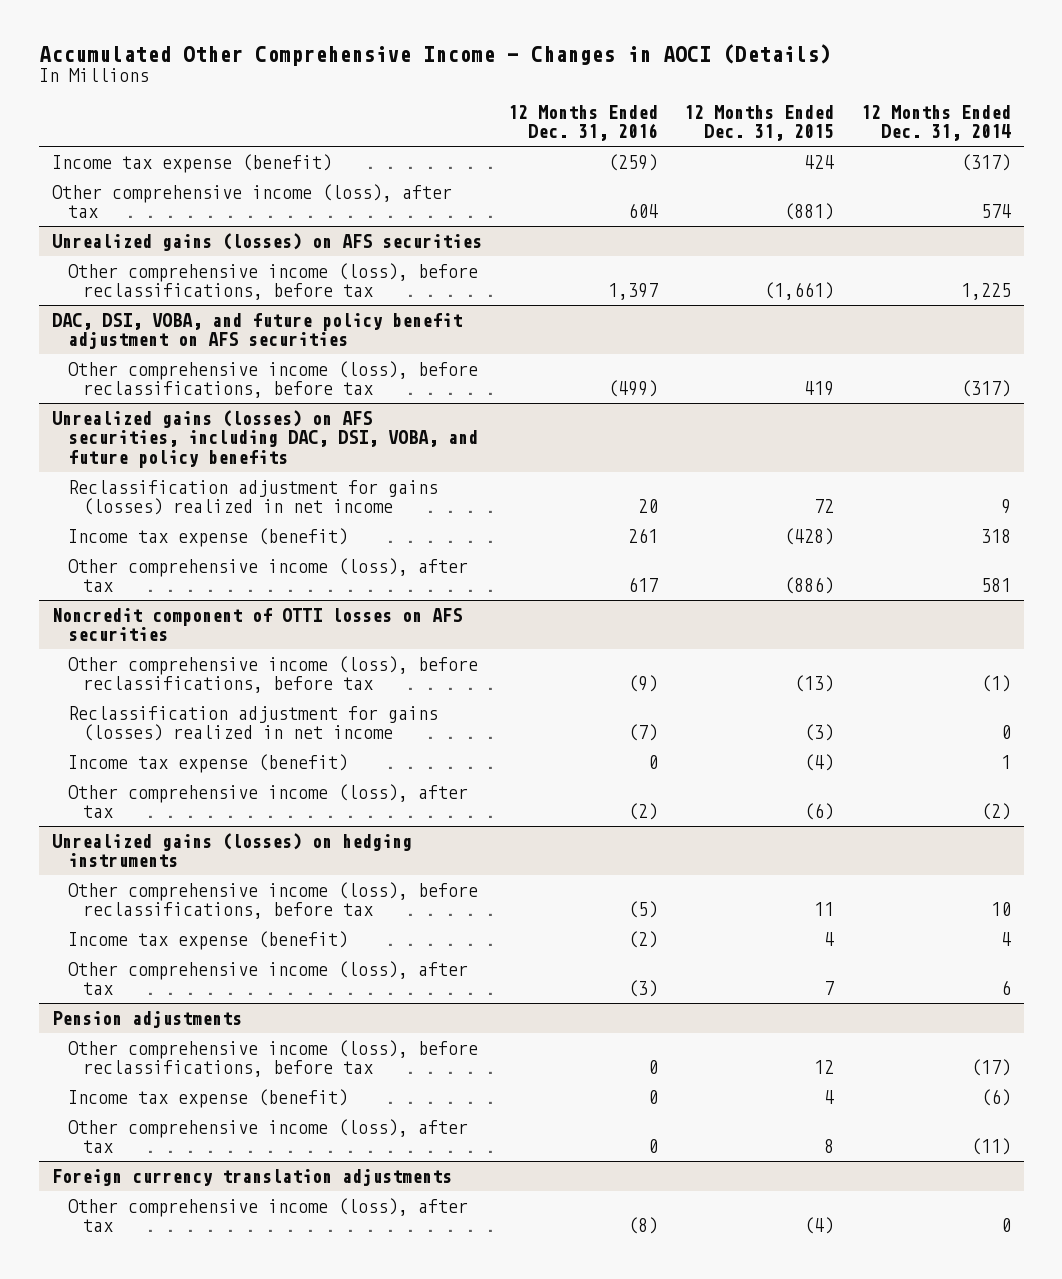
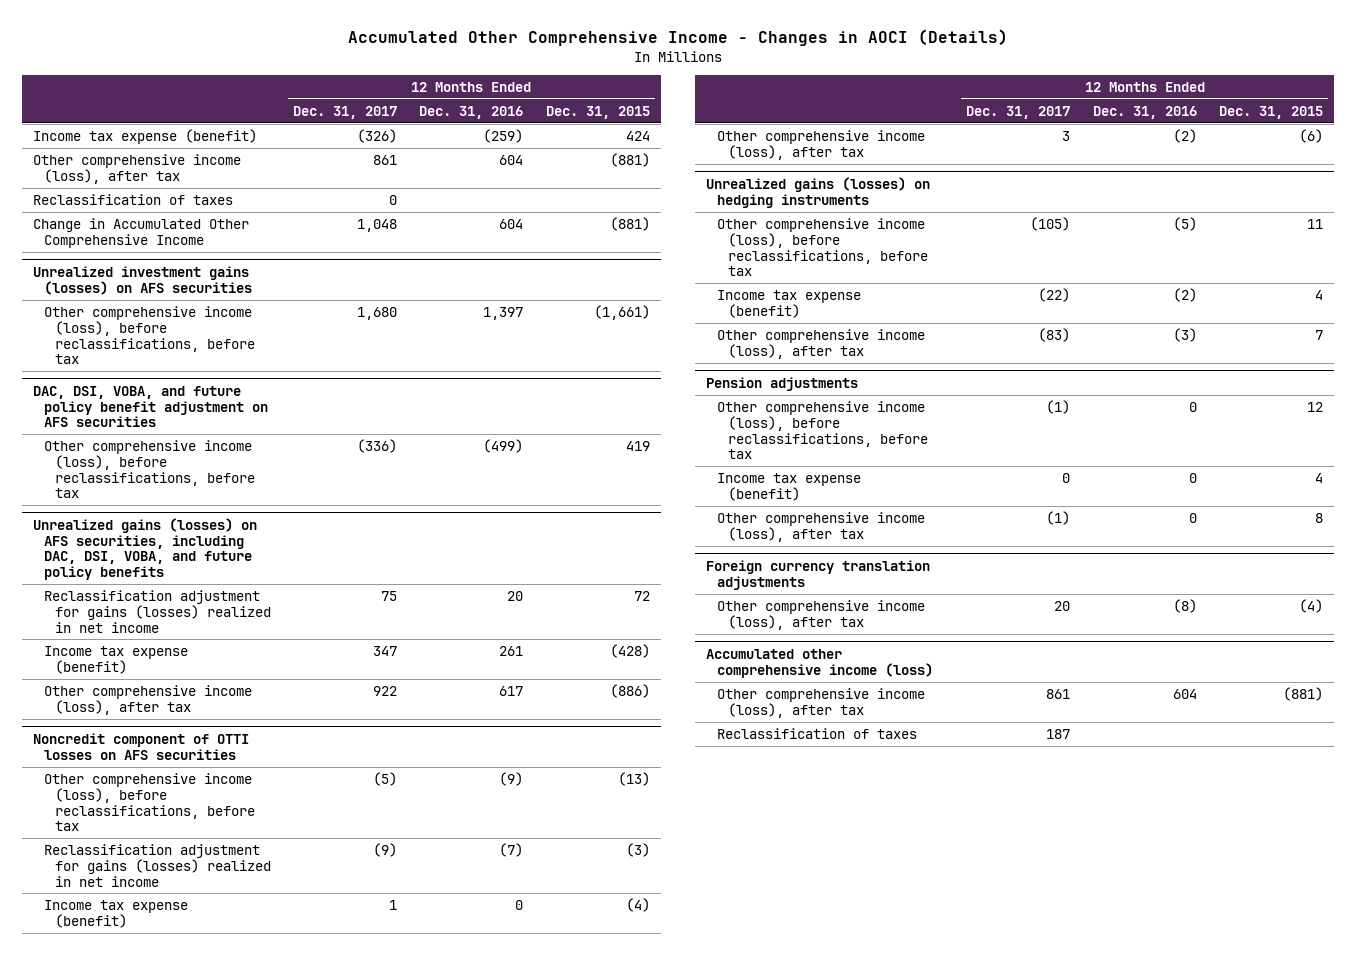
[860,104,1011,142] 12 Months Ended Dec. 31, 2014 -> none
none -> [293,105,398,119] Dec. 31, 2017
none -> [32,193,233,205] Reclassification of taxes
none -> [32,217,249,248] Change in Accumulated Other Comprehensive Income
[51,232,482,251] Unrealized gains (losses) on AFS securities -> [32,265,252,295] Unrealized investment gains (losses) on AFS securities
none -> [706,648,934,678] Accumulated other comprehensive income (loss)
none -> [717,687,926,718] Other comprehensive income (loss), after tax
none -> [717,727,918,739] Reclassification of taxes

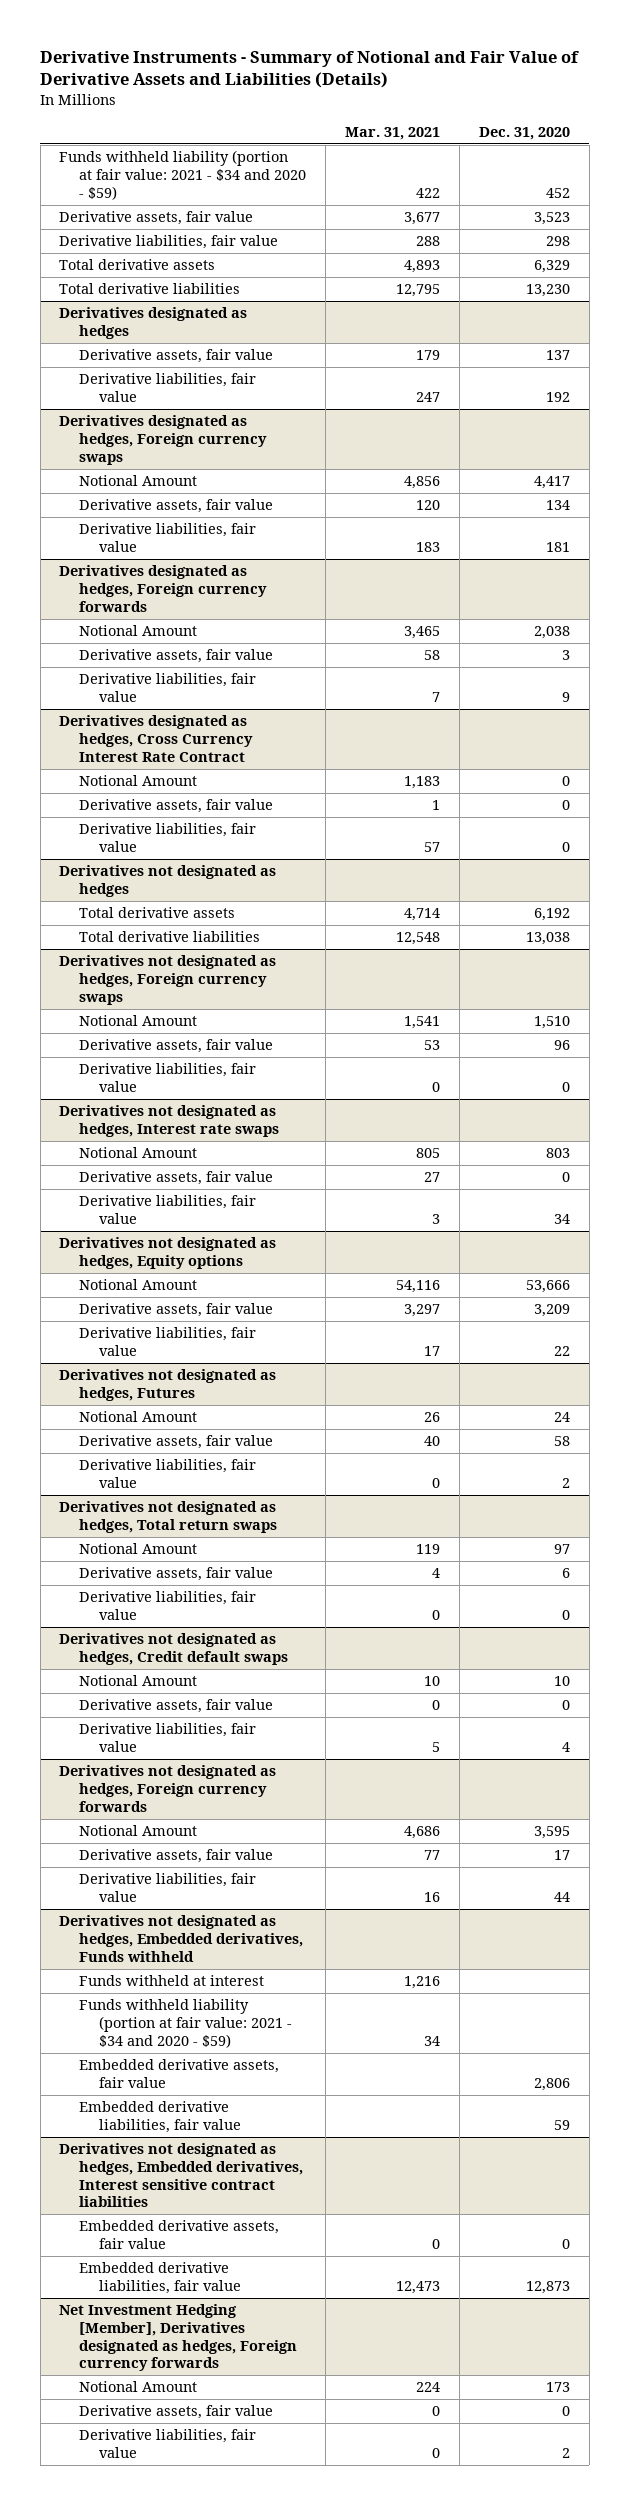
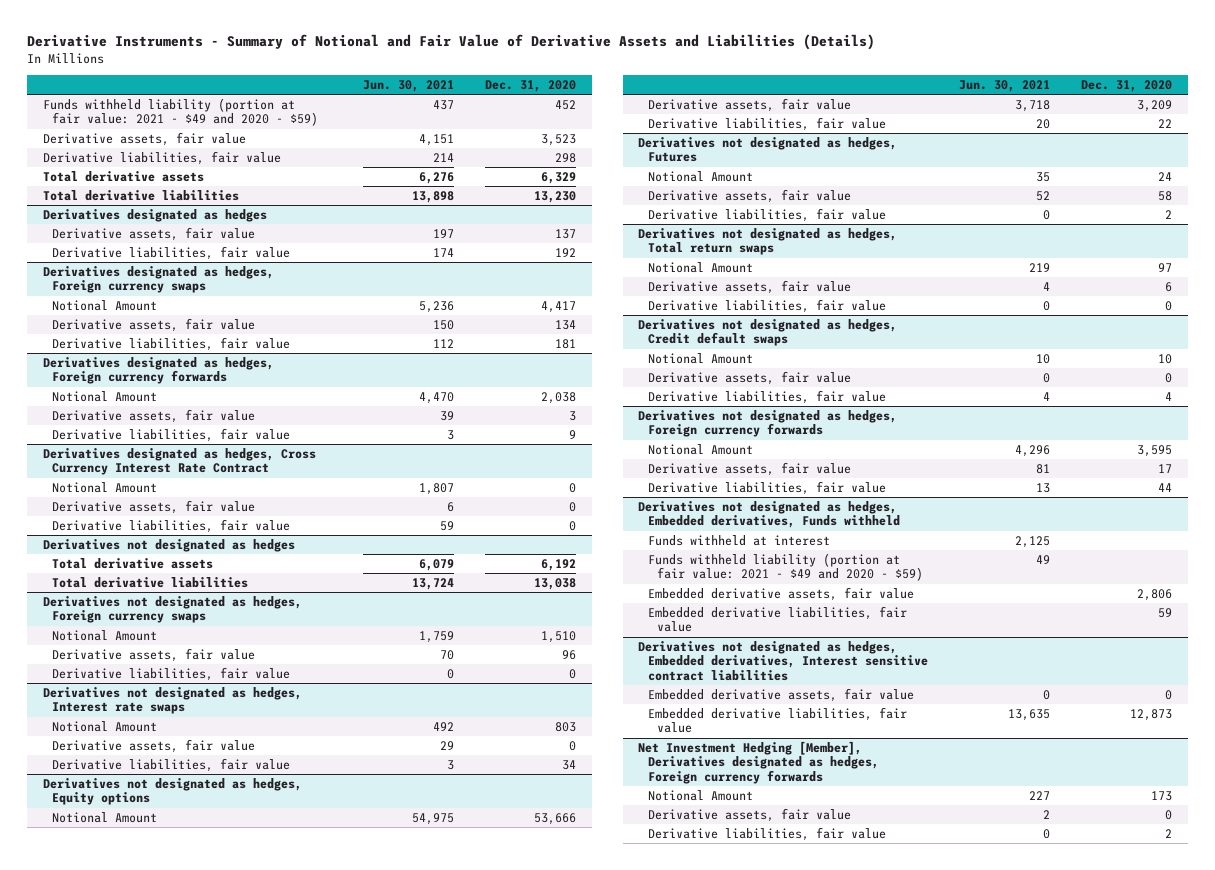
[345,126,441,140] Mar. 31, 2021 -> none
none -> [363,79,455,92] Jun. 30, 2021
[59,150,307,200] Funds withheld liability (portion at fair value: 2021 - $34 and 2020 - $59) -> [42,97,318,127] Funds withheld liability (portion at fair value: 2021 - $49 and 2020 - $59)
[79,1999,293,2048] Funds withheld liability (portion at fair value: 2021 - $34 and 2020 - $59) -> [647,552,923,582] Funds withheld liability (portion at fair value: 2021 - $49 and 2020 - $59)

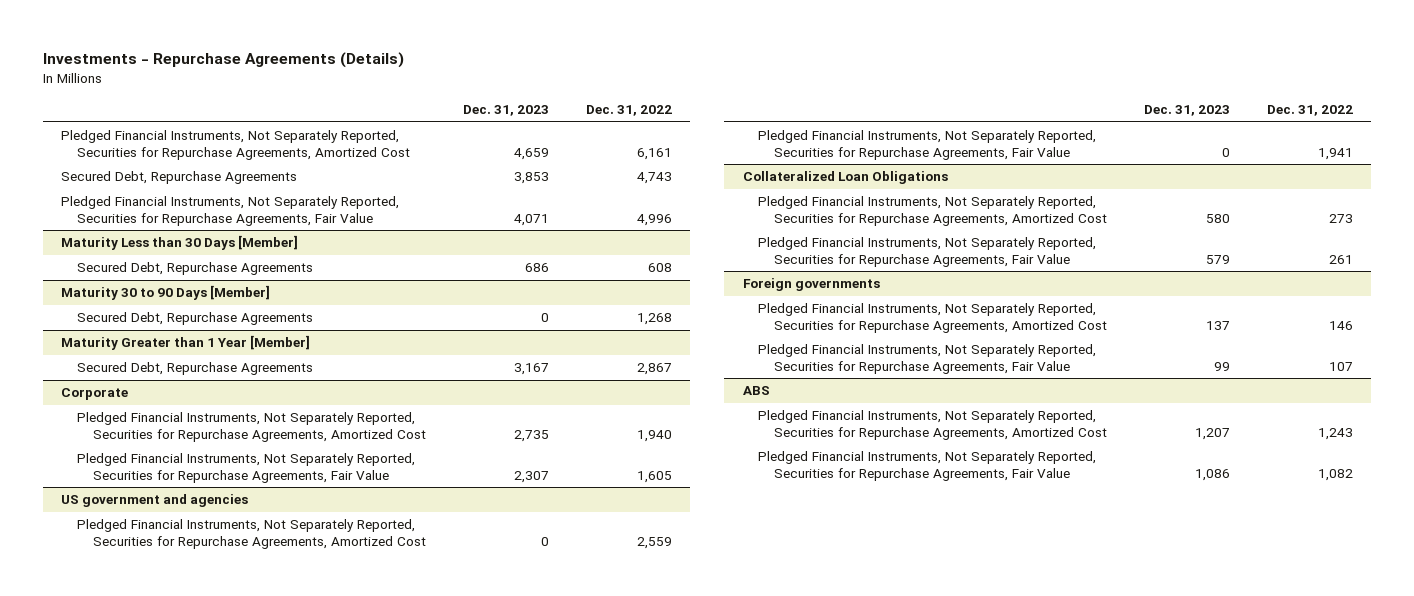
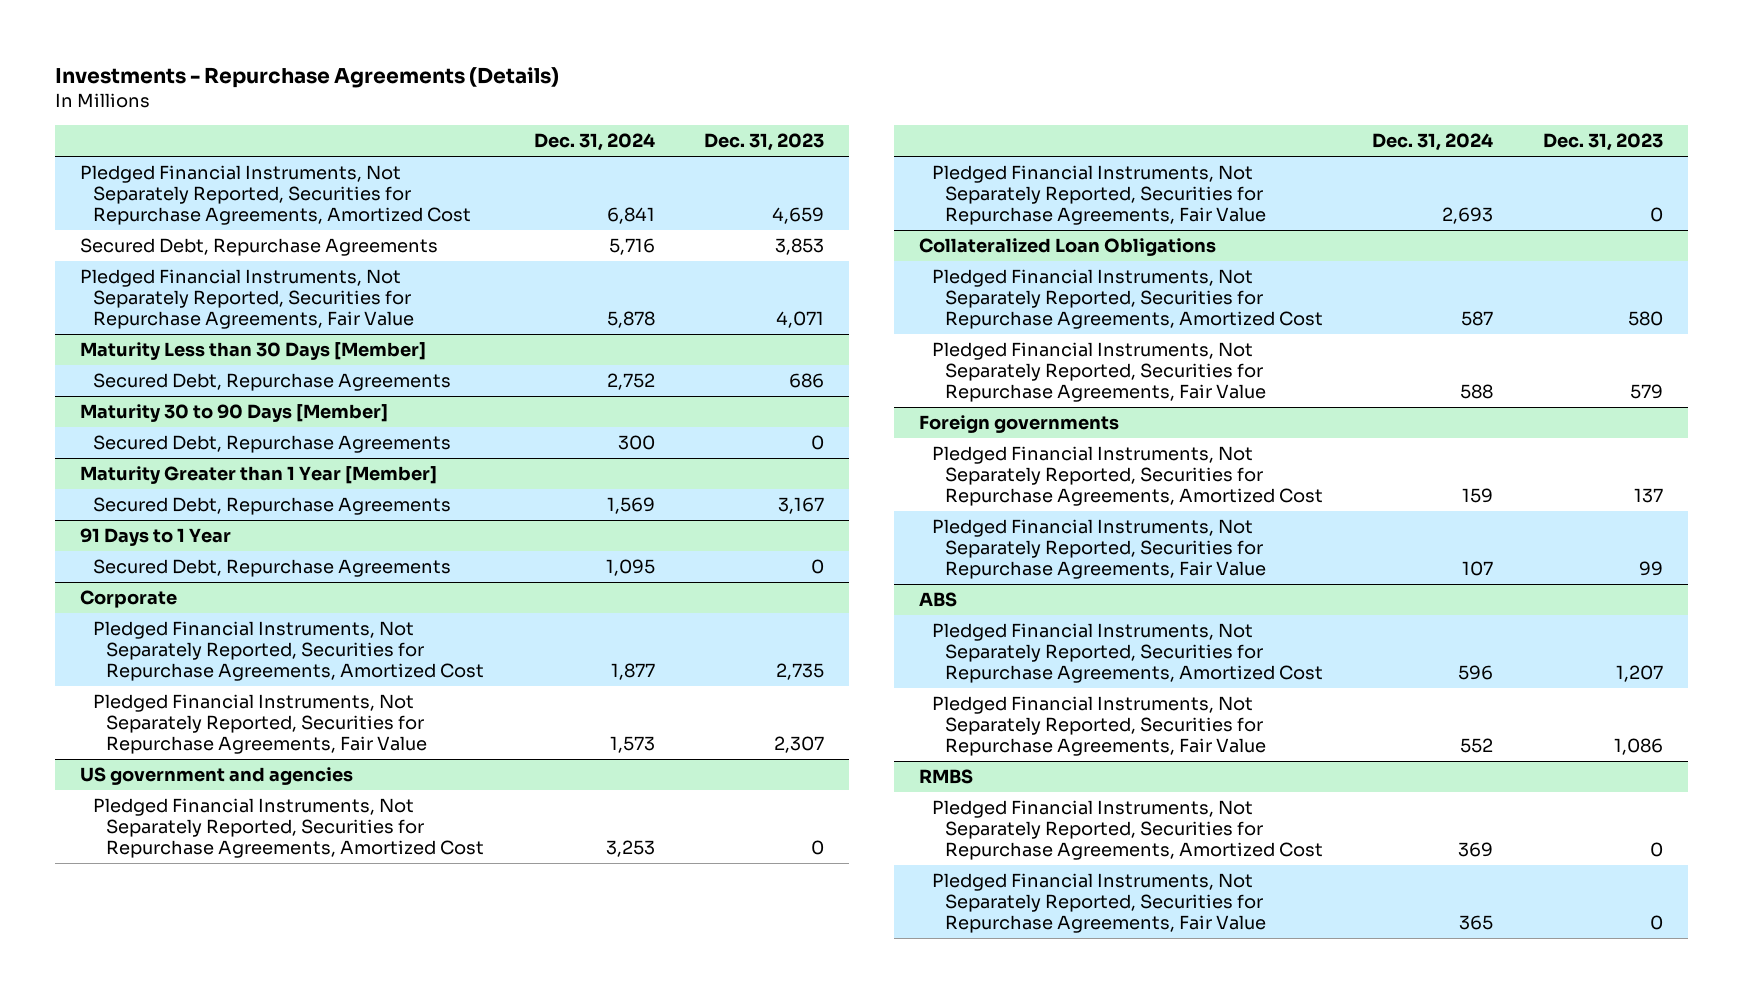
[585,104,672,116] Dec. 31, 2022 -> none
none -> [533,133,655,152] Dec. 31, 2024
none -> [79,528,231,547] 91 Days to 1 Year
none -> [92,559,451,578] Secured Debt, Repurchase Agreements
none -> [918,769,973,785] RMBS
none -> [931,800,1323,861] Pledged Financial Instruments, Not Separately Reported, Securities for Repurchase Agreements, Amortized Cost
none -> [931,873,1266,934] Pledged Financial Instruments, Not Separately Reported, Securities for Repurchase Agreements, Fair Value

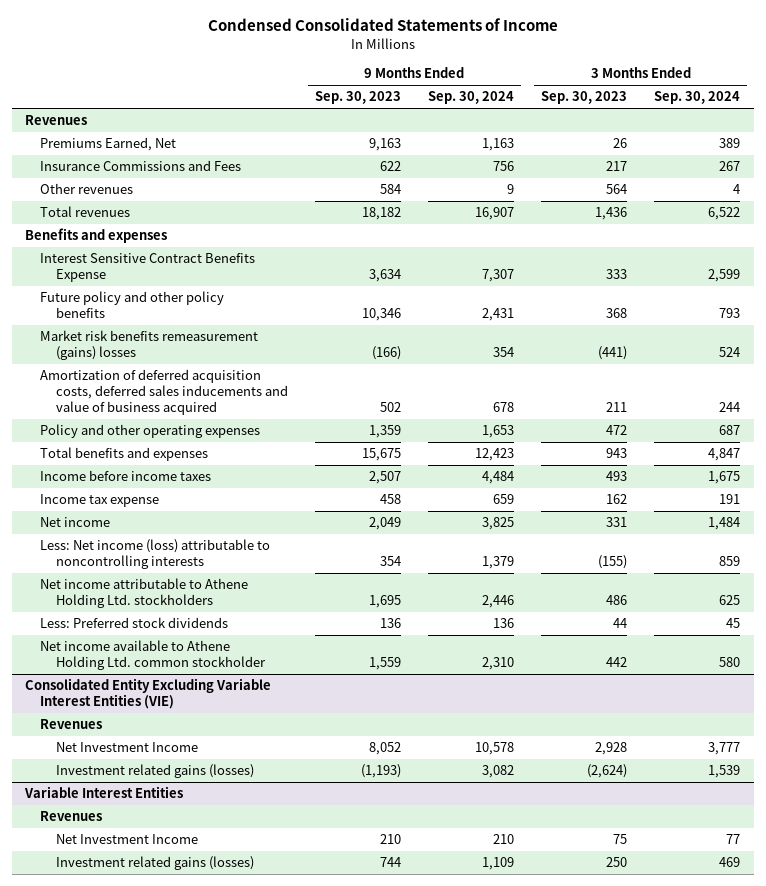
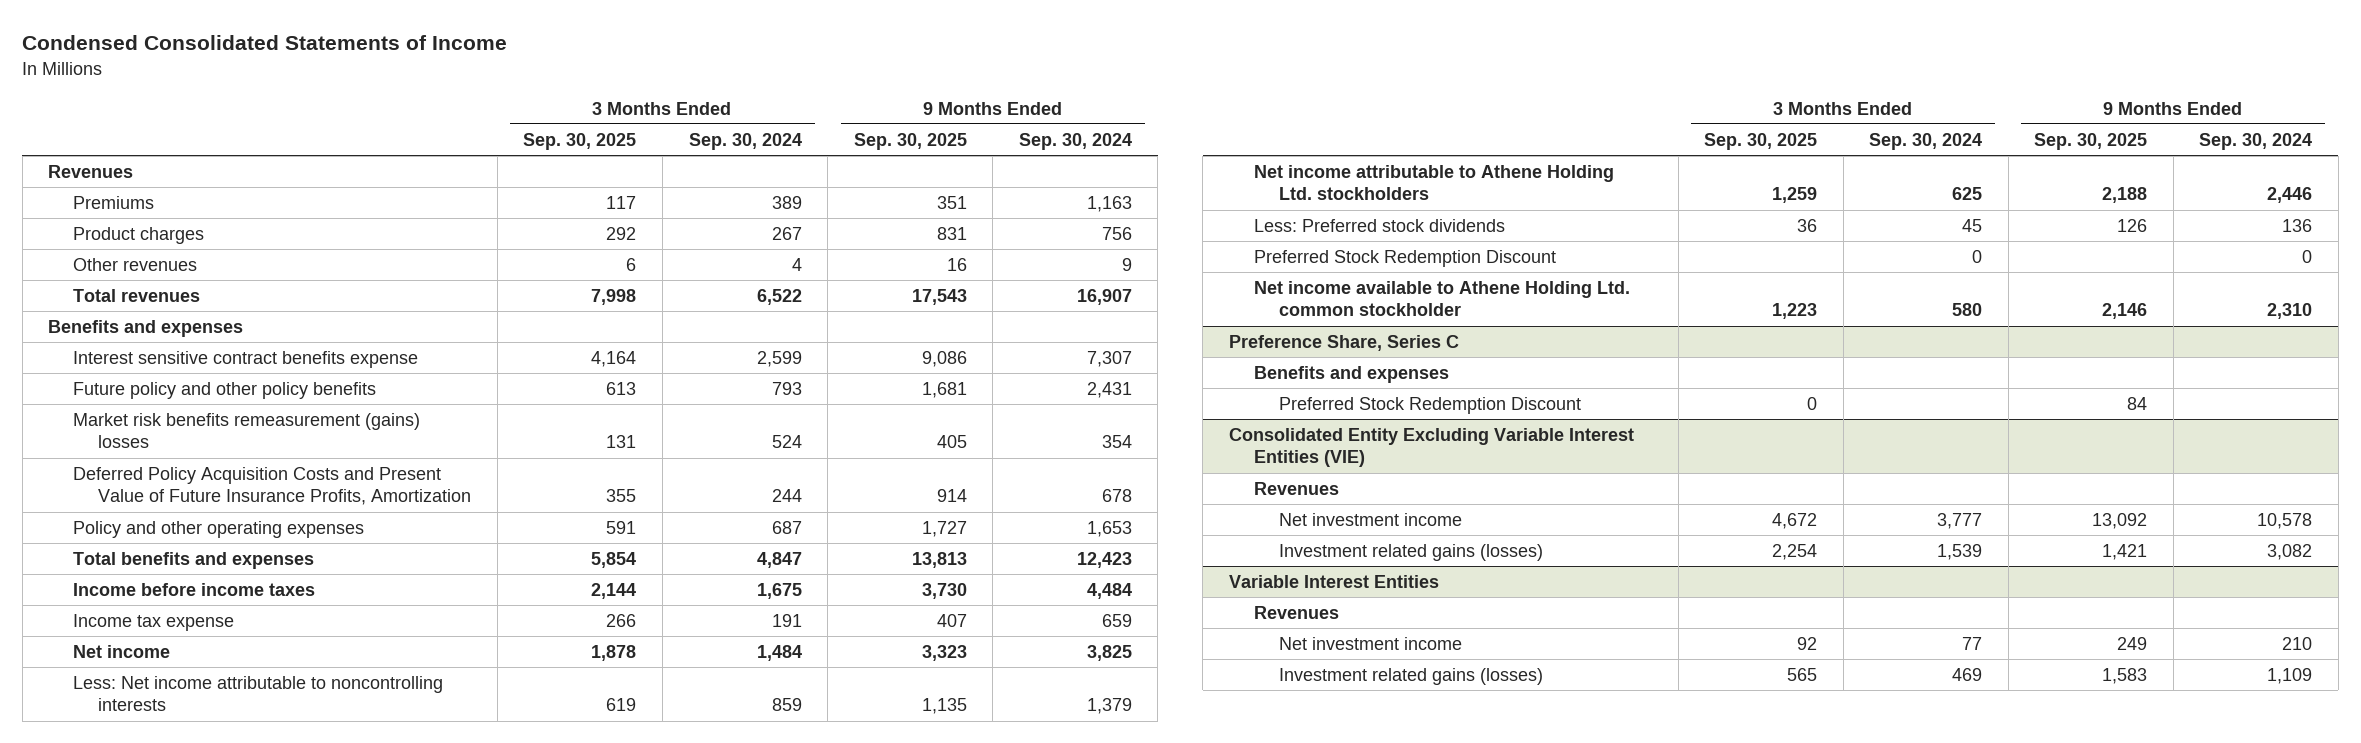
[314,91,401,105] Sep. 30, 2023 -> none
[541,91,628,105] Sep. 30, 2023 -> none
none -> [523,132,637,150] Sep. 30, 2025
none -> [853,132,967,150] Sep. 30, 2025
[40,137,177,152] Premiums Earned, Net -> [73,195,155,209] Premiums
[40,160,242,172] Insurance Commissions and Fees -> [73,226,205,244] Product charges
[40,253,256,283] Interest Sensitive Contract Benefits Expense -> [73,350,419,368] Interest sensitive contract benefits expense
[40,369,288,416] Amortization of deferred acquisition costs, deferred sales inducements and value of business acquired -> [73,466,472,506] Deferred Policy Acquisition Costs and Present Value of Future Insurance Profits, Amortization
[40,539,271,570] Less: Net income (loss) attributable to noncontrolling interests -> [73,675,444,712] Less: Net income attributable to noncontrolling interests
none -> [1253,249,1556,267] Preferred Stock Redemption Discount
none -> [1228,334,1459,351] Preference Share, Series C
none -> [1253,365,1449,383] Benefits and expenses
none -> [1278,396,1581,414] Preferred Stock Redemption Discount
[55,742,198,753] Net Investment Income -> [1278,512,1462,526] Net investment income
[55,834,198,845] Net Investment Income -> [1278,636,1462,650] Net investment income

